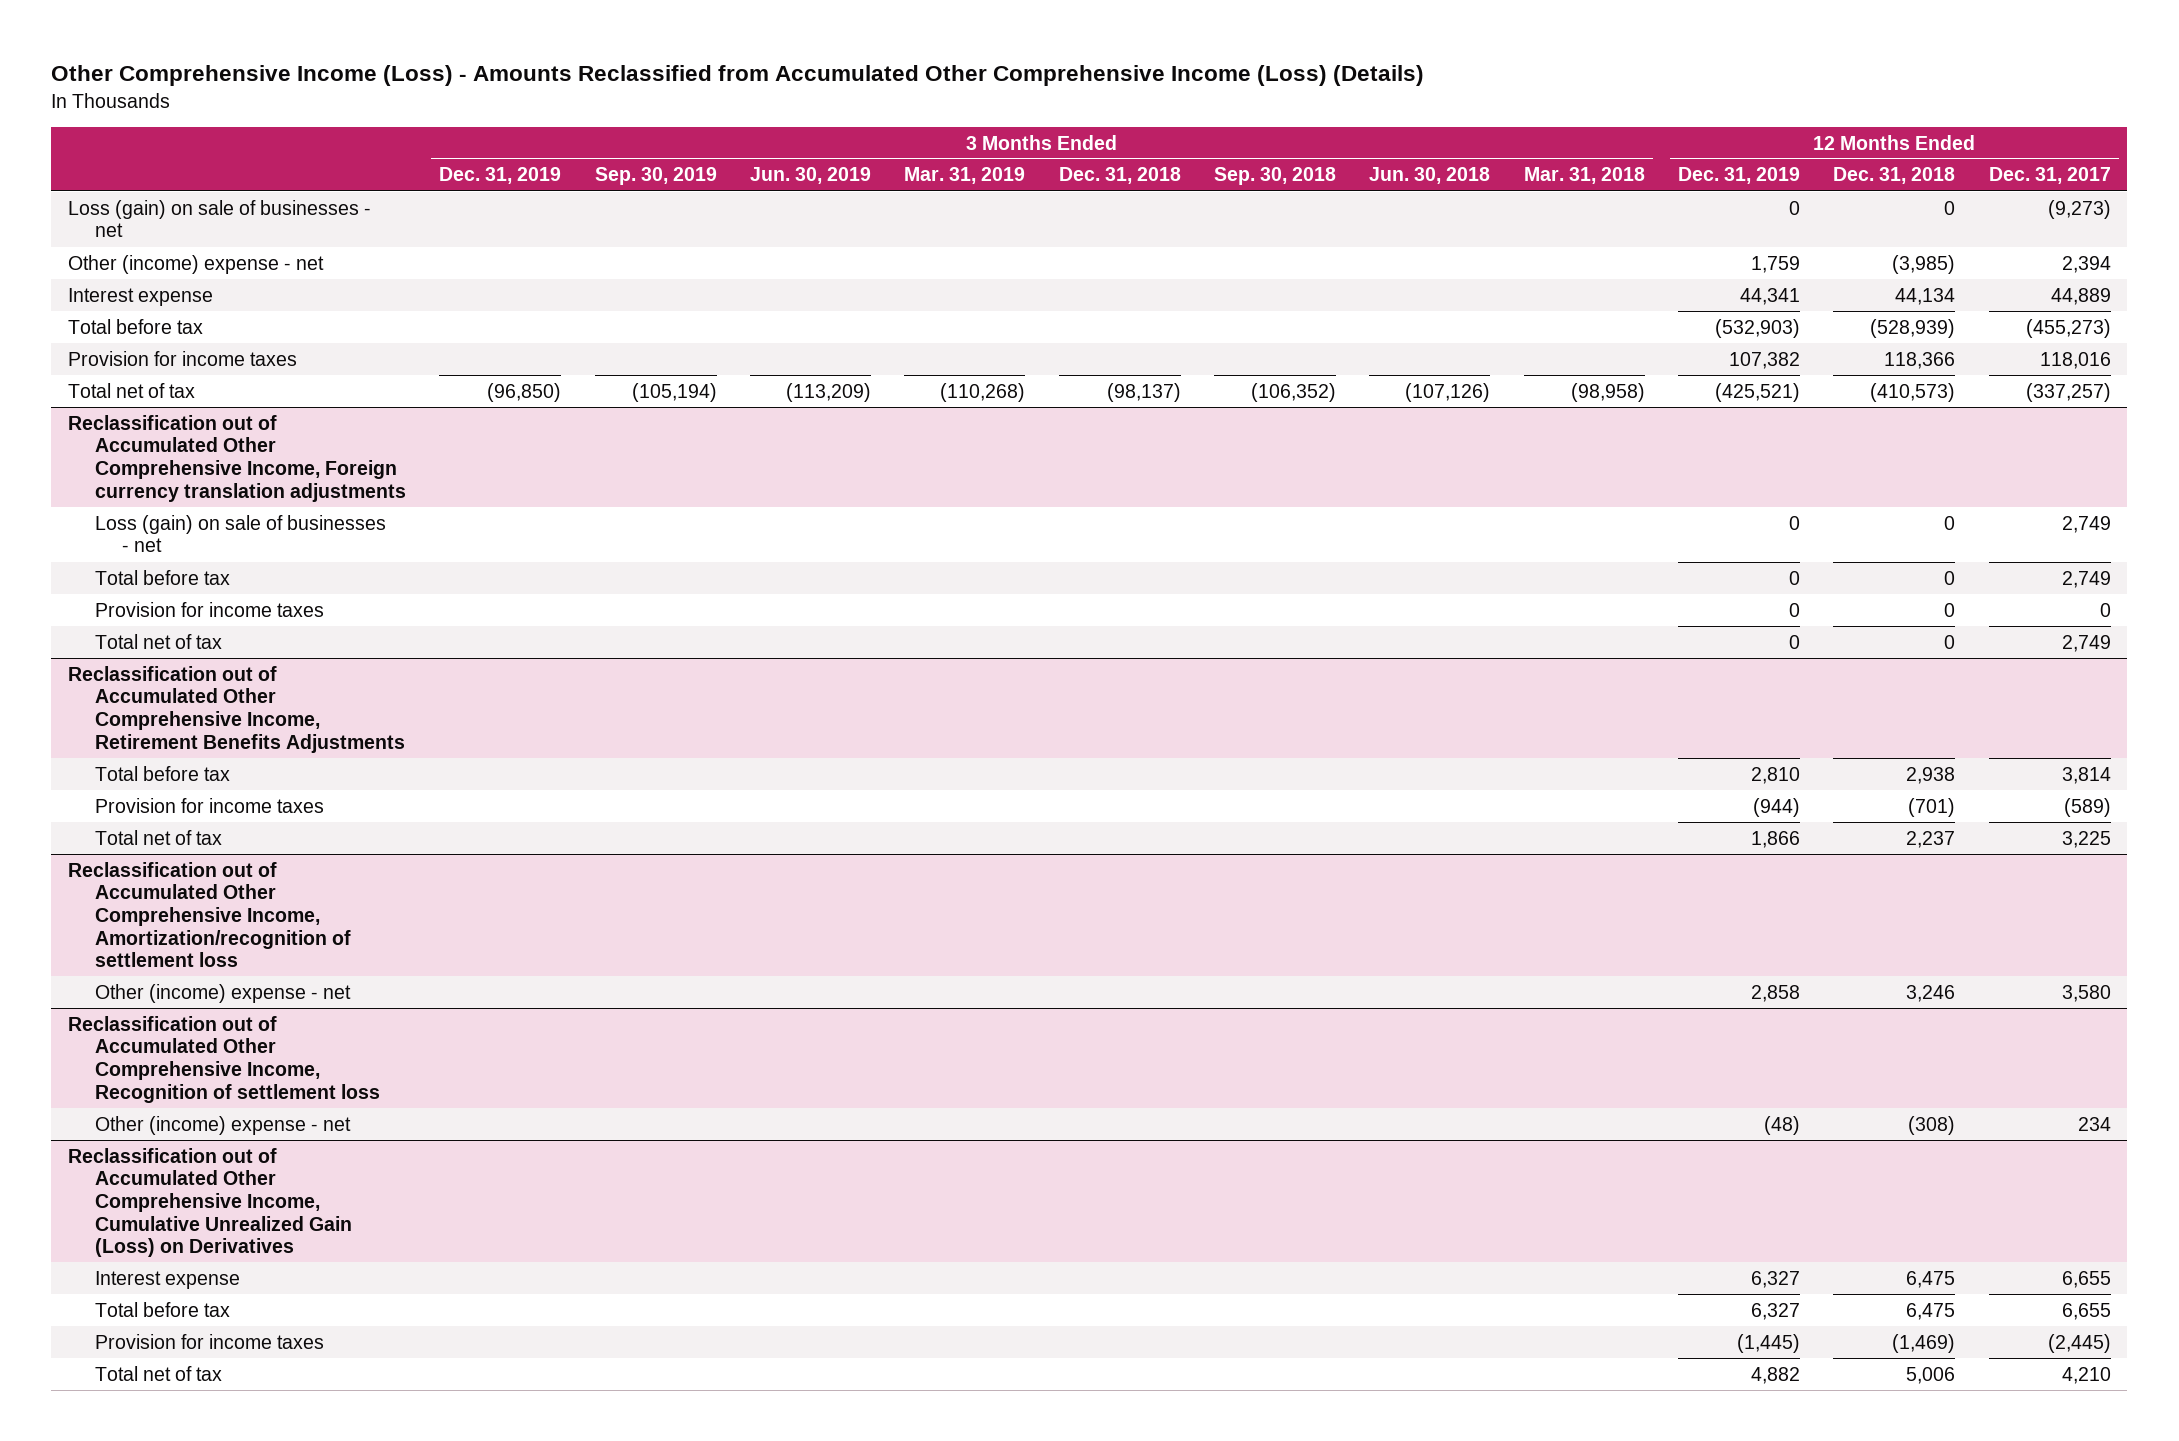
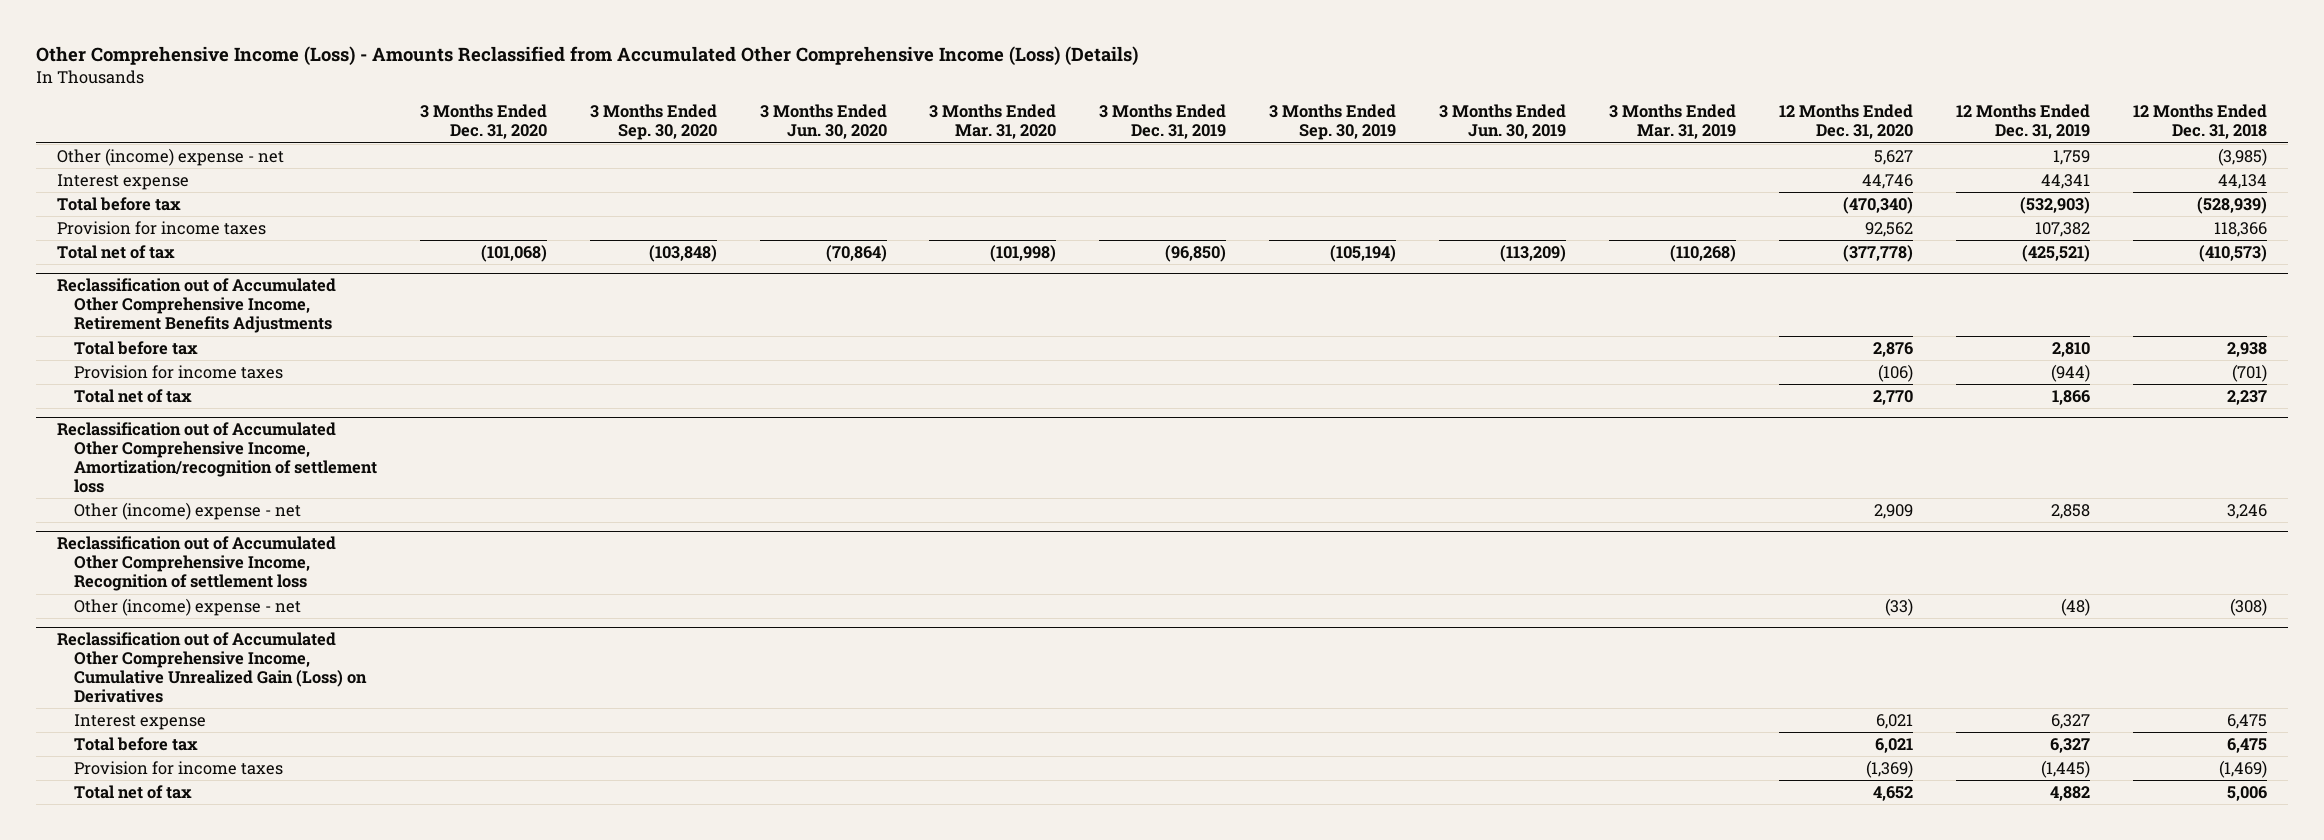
[1058,167,1181,185] Dec. 31, 2018 -> none
[1214,167,1337,186] Sep. 30, 2018 -> none
[1369,167,1491,185] Jun. 30, 2018 -> none
[1523,167,1645,185] Mar. 31, 2018 -> none
[1988,167,2111,185] Dec. 31, 2017 -> none
none -> [419,104,547,140] 3 Months Ended Dec. 31, 2020
none -> [589,104,717,141] 3 Months Ended Sep. 30, 2020
none -> [759,104,887,140] 3 Months Ended Jun. 30, 2020
none -> [929,104,1057,140] 3 Months Ended Mar. 31, 2020
none -> [1778,104,1913,140] 12 Months Ended Dec. 31, 2020
[67,199,371,238] Loss (gain) on sale of businesses - net -> none
[67,414,407,502] Reclassification out of Accumulated Other Comprehensive Income, Foreign currency translation adjustments -> none
[95,514,387,553] Loss (gain) on sale of businesses - net -> none
[95,569,231,585] Total before tax -> none
[95,601,325,617] Provision for income taxes -> none
[95,633,223,649] Total net of tax -> none

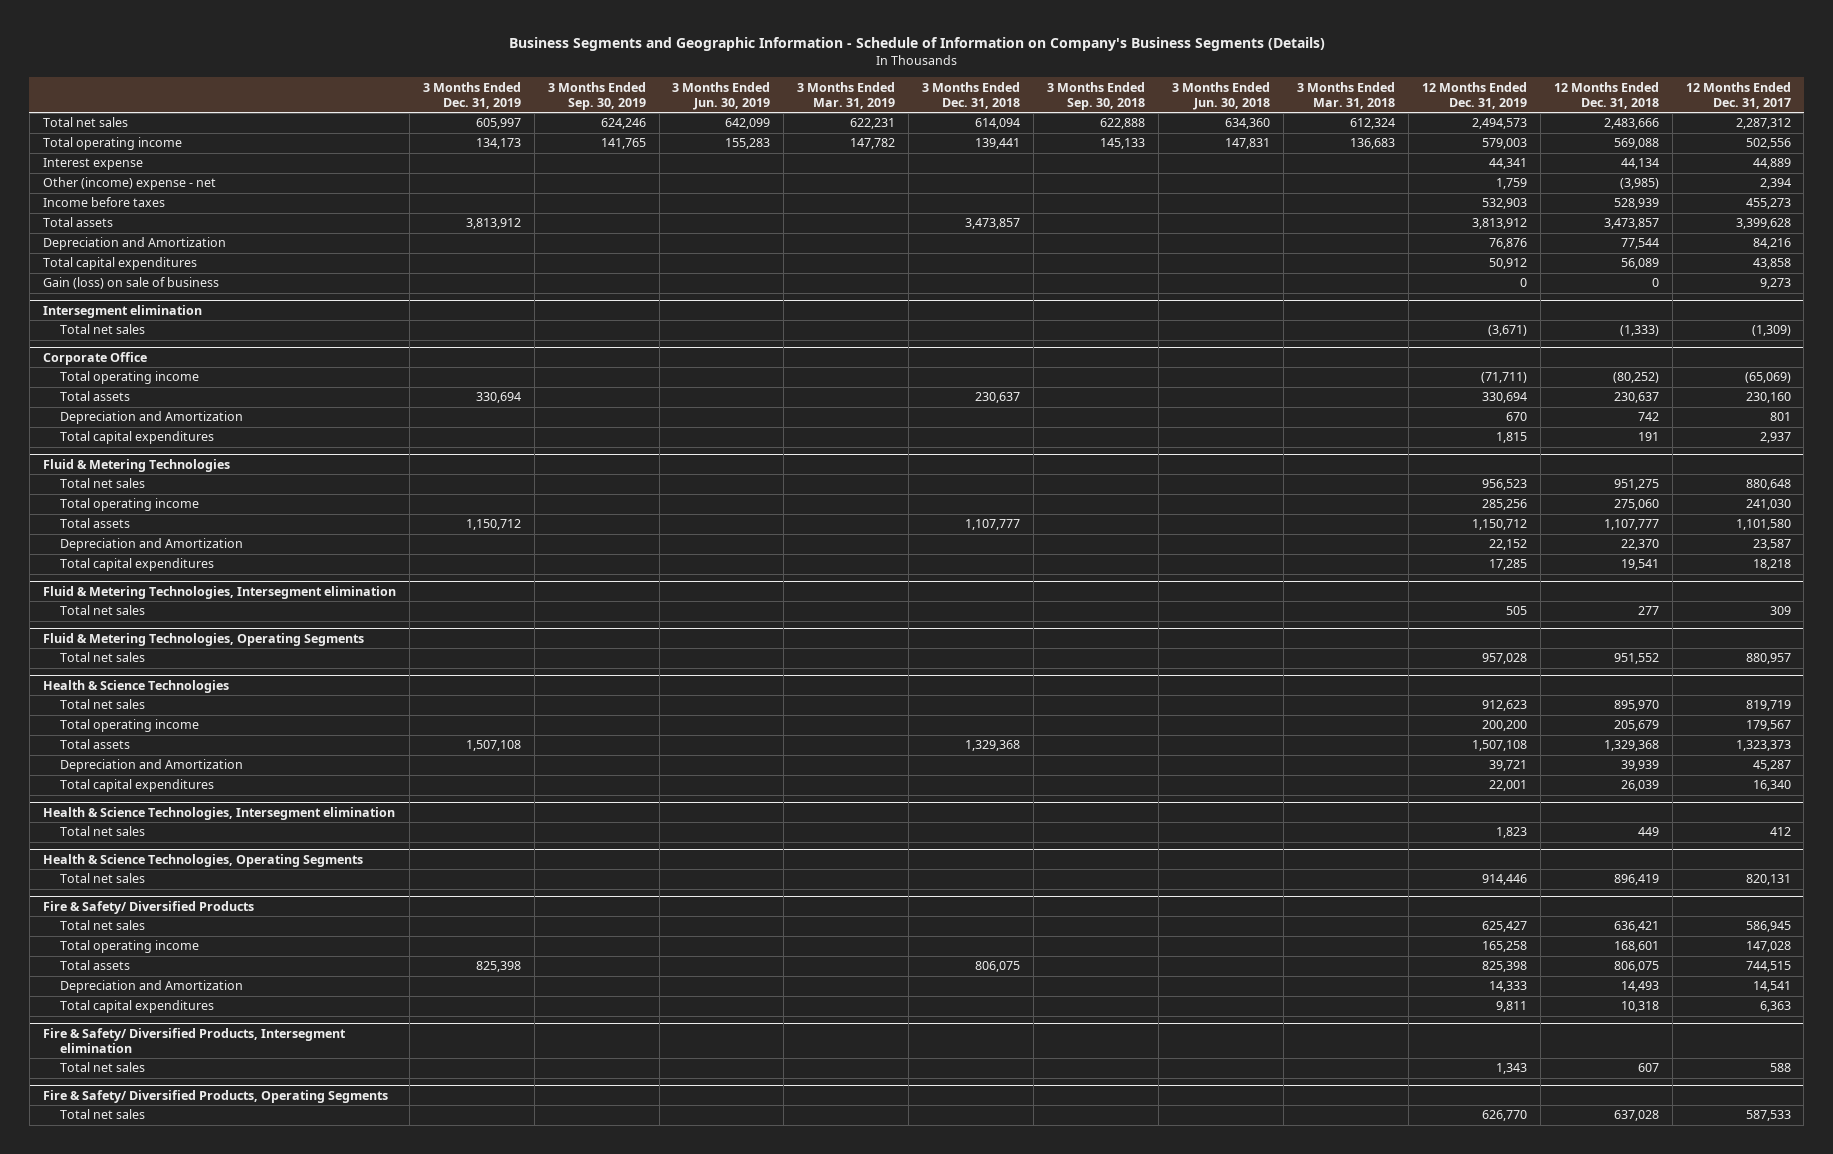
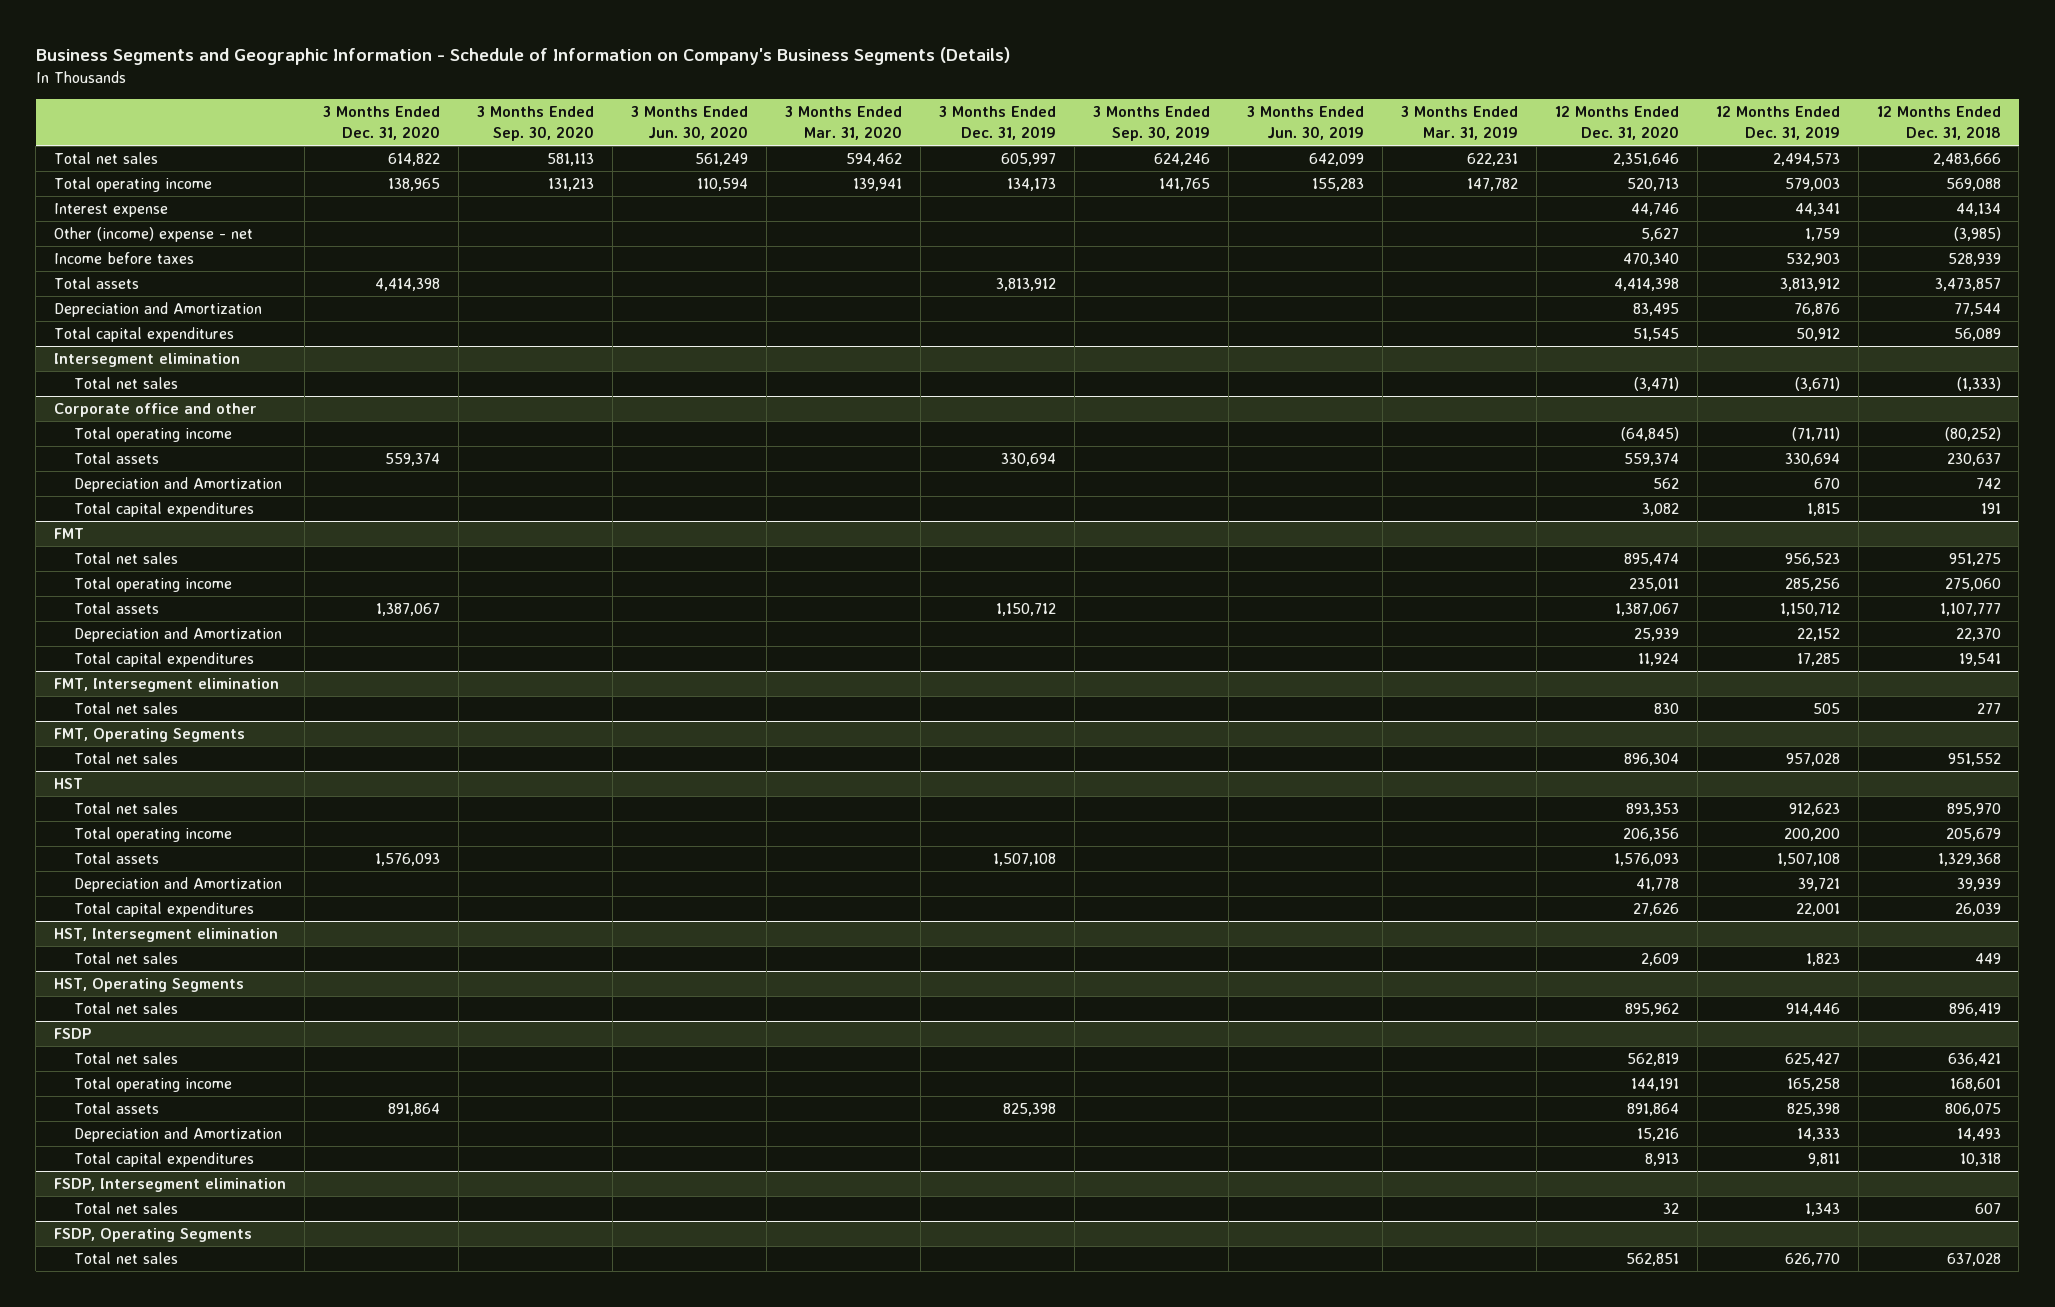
[922,81,1021,109] 3 Months Ended Dec. 31, 2018 -> none
[1047,81,1146,110] 3 Months Ended Sep. 30, 2018 -> none
[1171,81,1270,110] 3 Months Ended Jun. 30, 2018 -> none
[1296,81,1395,109] 3 Months Ended Mar. 31, 2018 -> none
[1685,81,1791,109] 12 Months Ended Dec. 31, 2017 -> none
none -> [323,106,441,141] 3 Months Ended Dec. 31, 2020
none -> [477,106,595,142] 3 Months Ended Sep. 30, 2020
none -> [631,106,749,141] 3 Months Ended Jun. 30, 2020
none -> [784,106,902,141] 3 Months Ended Mar. 31, 2020
none -> [1554,106,1679,141] 12 Months Ended Dec. 31, 2020
[42,277,219,290] Gain (loss) on sale of business -> none
[42,351,147,365] Corporate Office -> [54,403,258,418] Corporate office and other
[42,458,230,472] Fluid & Metering Technologies -> [54,528,85,540] FMT
[42,585,396,599] Fluid & Metering Technologies, Intersegment elimination -> none
none -> [54,678,280,693] FMT, Intersegment elimination
[42,632,364,646] Fluid & Metering Technologies, Operating Segments -> none
none -> [54,728,246,743] FMT, Operating Segments
[42,679,229,693] Health & Science Technologies -> [54,778,84,790] HST
[42,806,395,820] Health & Science Technologies, Intersegment elimination -> none
none -> [54,928,279,943] HST, Intersegment elimination
[42,853,363,867] Health & Science Technologies, Operating Segments -> none
none -> [54,978,245,993] HST, Operating Segments
[42,900,254,914] Fire & Safety/ Diversified Products -> [54,1028,92,1040] FSDP
[42,1027,346,1053] Fire & Safety/ Diversified Products, Intersegment elimination -> none
none -> [54,1178,287,1193] FSDP, Intersegment elimination
[42,1089,388,1103] Fire & Safety/ Diversified Products, Operating Segments -> none
none -> [54,1228,253,1243] FSDP, Operating Segments

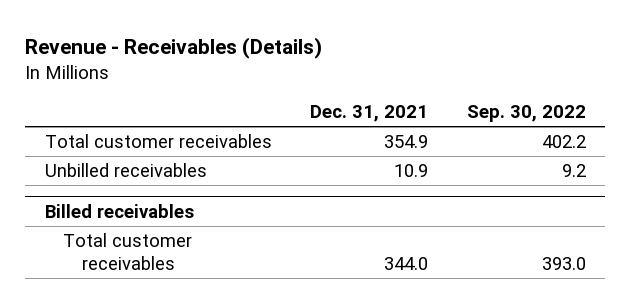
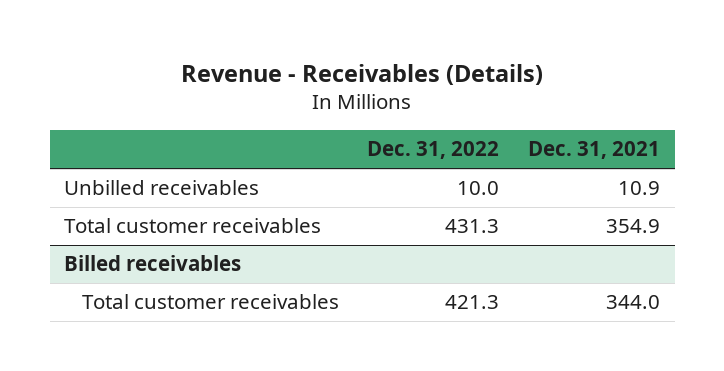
[466,105,586,123] Sep. 30, 2022 -> none
none -> [367,141,500,160] Dec. 31, 2022
[44,133,272,148] Total customer receivables -> [63,218,321,234] Total customer receivables

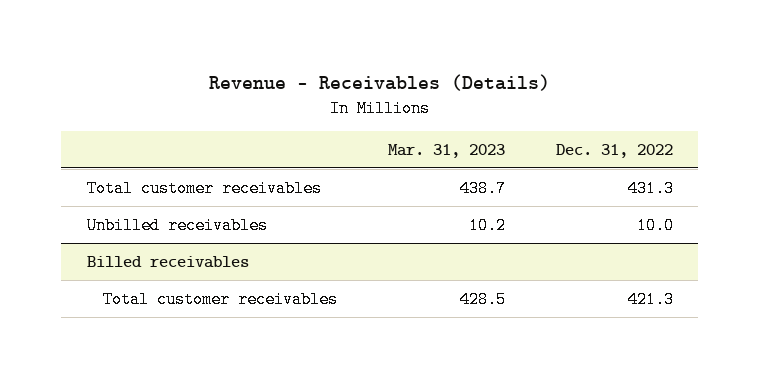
[528,141,661,160] Dec. 31, 2021 -> none
none -> [387,143,505,158] Mar. 31, 2023
[63,180,259,196] Unbilled receivables -> [86,216,268,234] Unbilled receivables

